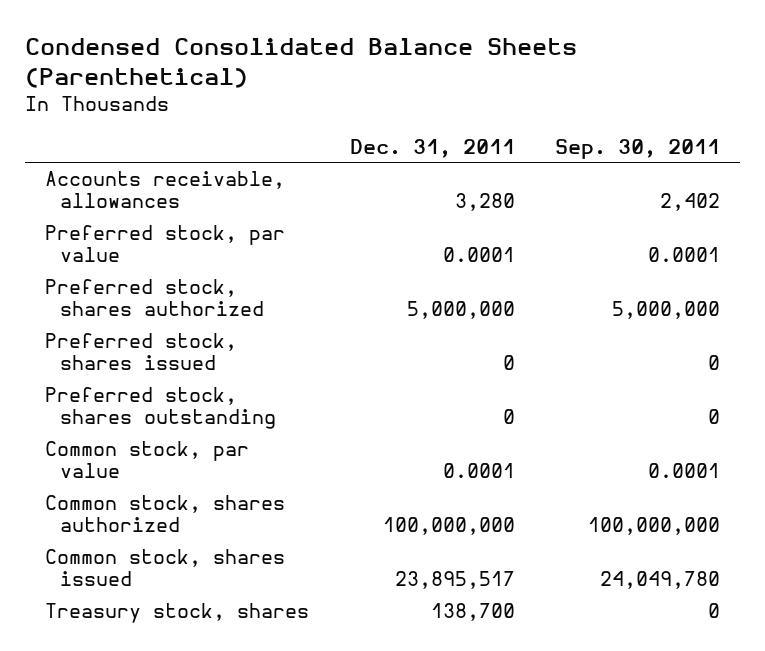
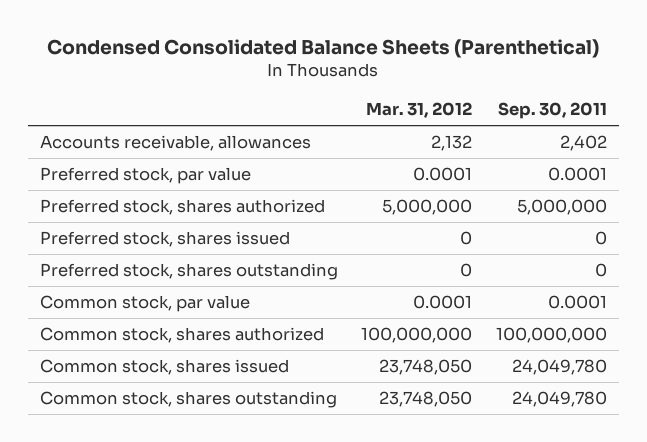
[349,138,515,158] Dec. 31, 2011 -> none
none -> [366,102,473,119] Mar. 31, 2012
[45,602,310,623] Treasury stock, shares -> none
none -> [39,391,337,409] Common stock, shares outstanding

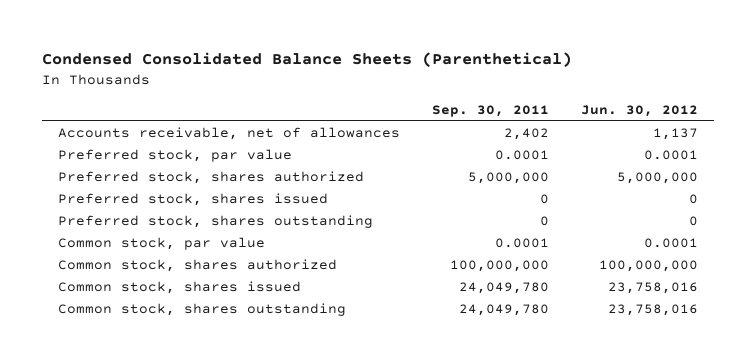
[366,102,473,119] Mar. 31, 2012 -> none
none -> [580,104,698,117] Jun. 30, 2012
[39,135,311,152] Accounts receivable, allowances -> [57,127,400,141] Accounts receivable, net of allowances

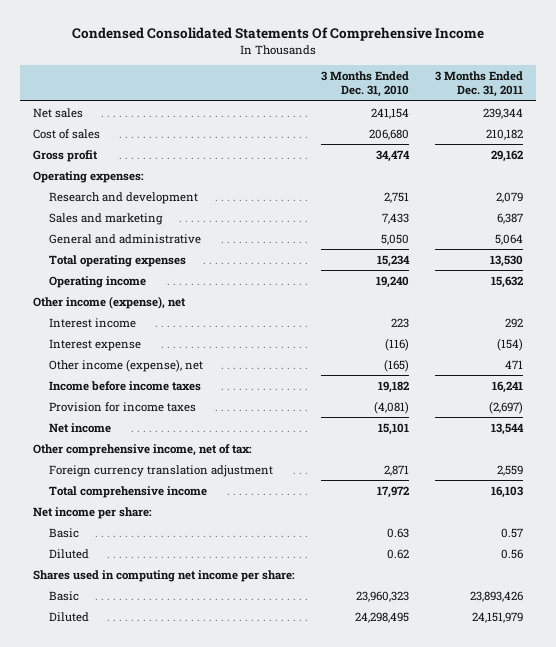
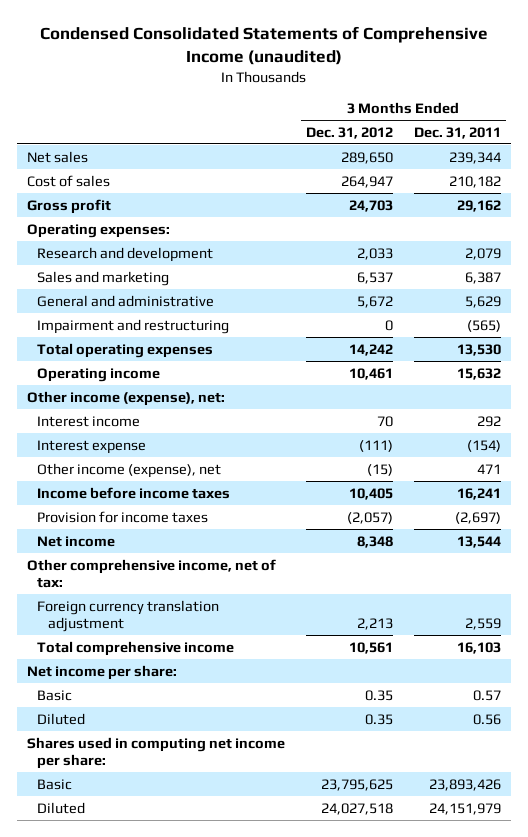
[72,27,485,42] Condensed Consolidated Statements Of Comprehensive Income -> [39,26,488,65] Condensed Consolidated Statements of Comprehensive Income (unaudited)
[321,70,410,98] 3 Months Ended Dec. 31, 2010 -> none
none -> [305,126,393,139] Dec. 31, 2012
[495,233,524,245] 5,064 -> [464,295,501,308] 5,629
none -> [37,318,230,334] Impairment and restructuring
[33,295,187,309] Other income (expense), net -> [26,390,225,406] Other income (expense), net:

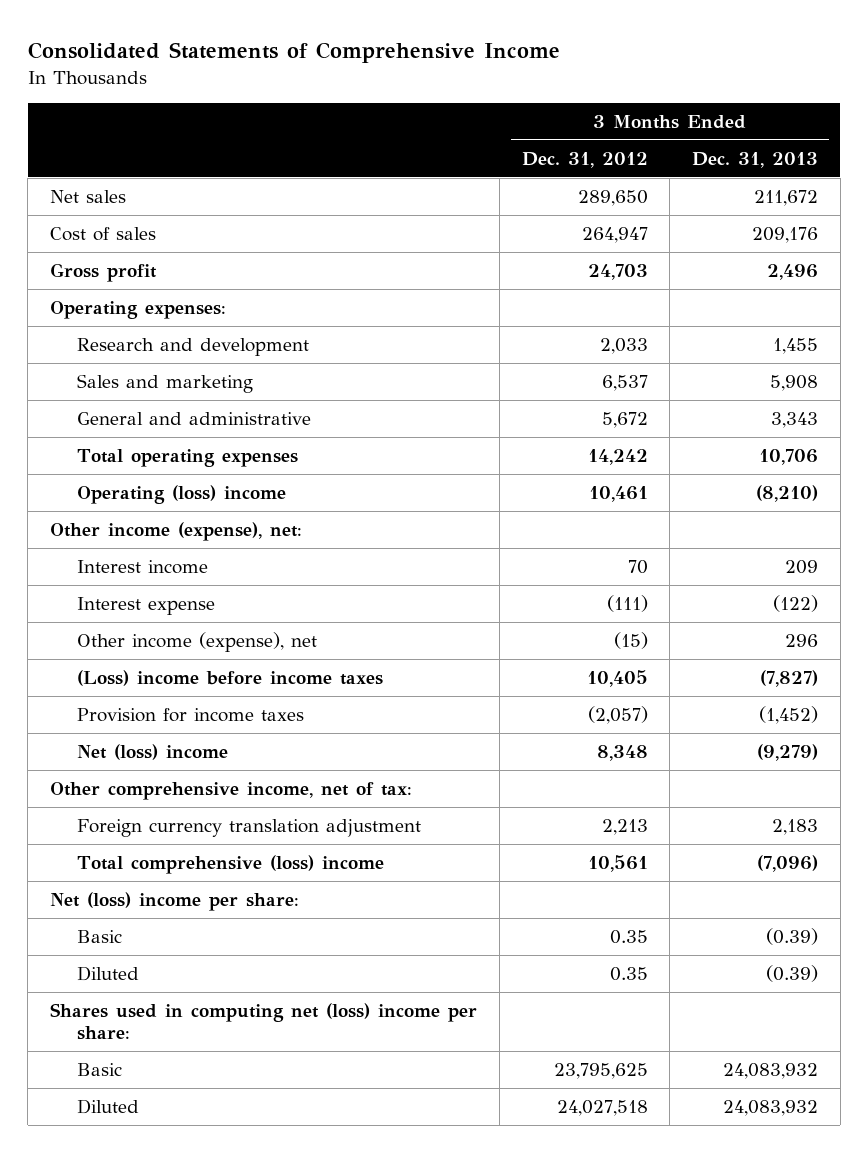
[39,26,488,65] Condensed Consolidated Statements of Comprehensive Income (unaudited) -> [27,41,560,63] Consolidated Statements of Comprehensive Income
[413,126,501,139] Dec. 31, 2011 -> none
none -> [692,151,819,168] Dec. 31, 2013
[37,318,230,334] Impairment and restructuring -> none
[37,367,161,382] Operating income -> [76,485,286,505] Operating (loss) income
[37,486,231,499] Income before income taxes -> [76,670,383,687] (Loss) income before income taxes
[37,535,116,547] Net income -> [76,744,228,761] Net (loss) income
[37,640,235,656] Total comprehensive income -> [76,855,384,875] Total comprehensive (loss) income
[26,664,177,680] Net income per share: -> [50,892,300,912] Net (loss) income per share:
[26,736,285,769] Shares used in computing net income per share: -> [50,1003,478,1041] Shares used in computing net (loss) income per share:

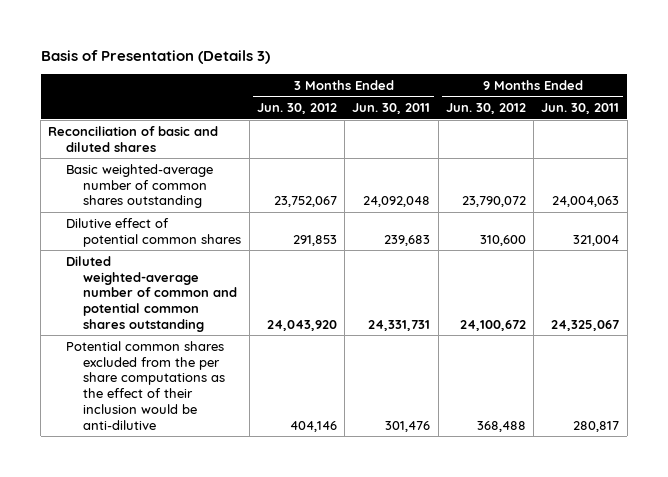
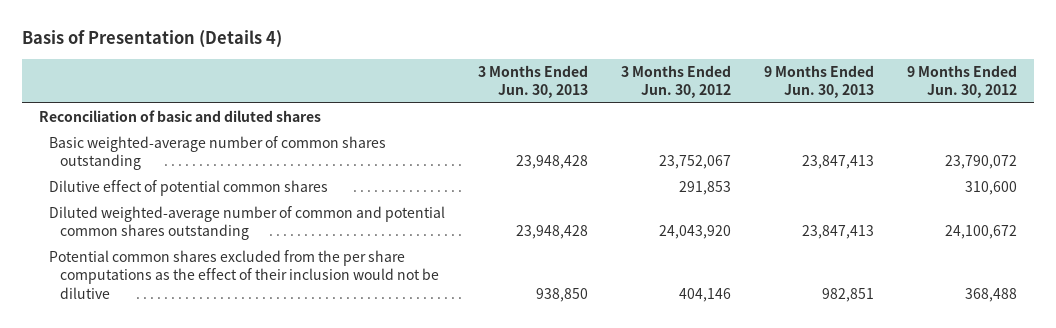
[40,50,270,65] Basis of Presentation (Details 3) -> [22,30,283,49] Basis of Presentation (Details 4)
[352,103,431,115] Jun. 30, 2011 -> none
[541,103,620,115] Jun. 30, 2011 -> none
none -> [478,64,589,98] 3 Months Ended Jun. 30, 2013
none -> [764,64,875,98] 9 Months Ended Jun. 30, 2013
[65,340,226,430] Potential common shares excluded from the per share computations as the effect of their inclusion would be anti-dilutive -> [49,250,439,299] Potential common shares excluded from the per share computations as the effect of their inclusion would not be dilutive

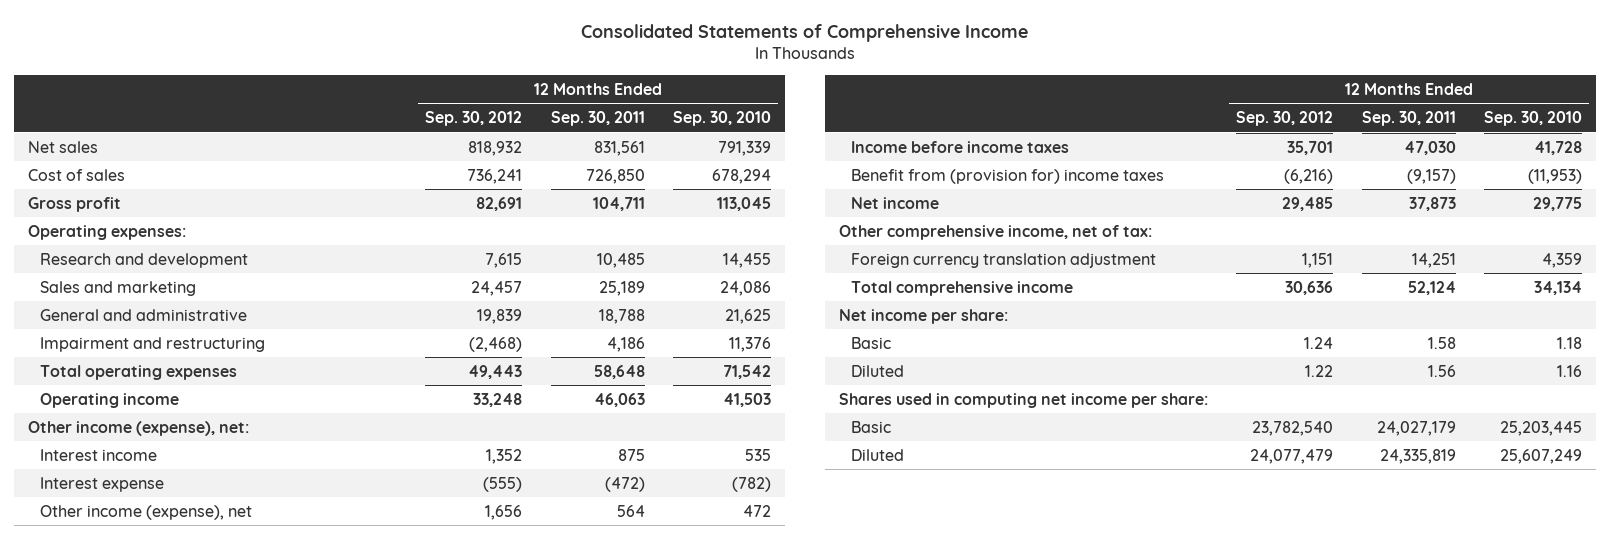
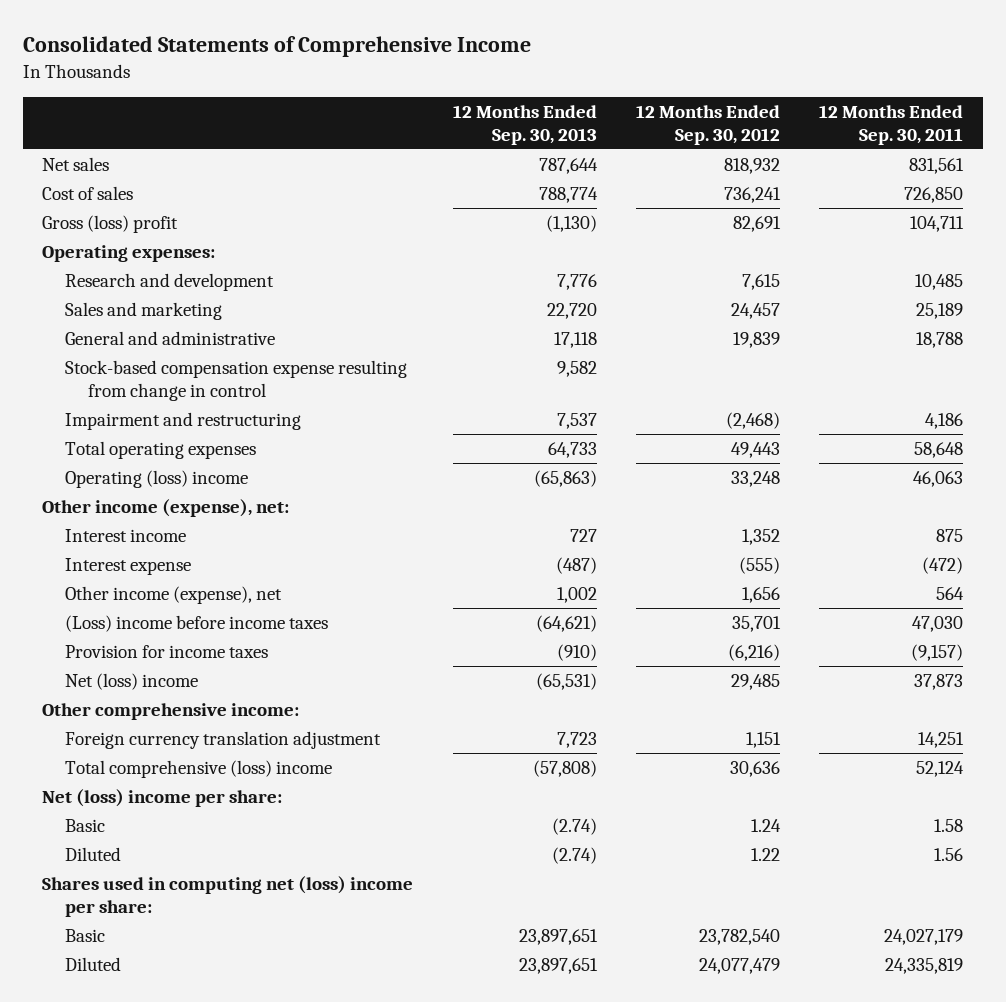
[673,111,772,127] Sep. 30, 2010 -> none
none -> [452,104,597,145] 12 Months Ended Sep. 30, 2013
[27,196,121,212] Gross profit -> [42,215,179,234] Gross (loss) profit
none -> [64,360,407,401] Stock-based compensation expense resulting from change in control
[40,392,180,408] Operating income -> [64,470,248,489] Operating (loss) income
[851,140,1070,153] Income before income taxes -> [64,615,328,633] (Loss) income before income taxes
[851,168,1165,184] Benefit from (provision for) income taxes -> [64,645,268,659] Provision for income taxes
[851,196,940,209] Net income -> [64,673,198,691] Net (loss) income
[838,224,1152,240] Other comprehensive income, net of tax: -> [42,703,300,721] Other comprehensive income:
[851,280,1074,296] Total comprehensive income -> [64,760,332,779] Total comprehensive (loss) income
[838,308,1008,324] Net income per share: -> [42,789,283,808] Net (loss) income per share:
[838,392,1208,408] Shares used in computing net income per share: -> [42,876,414,917] Shares used in computing net (loss) income per share:

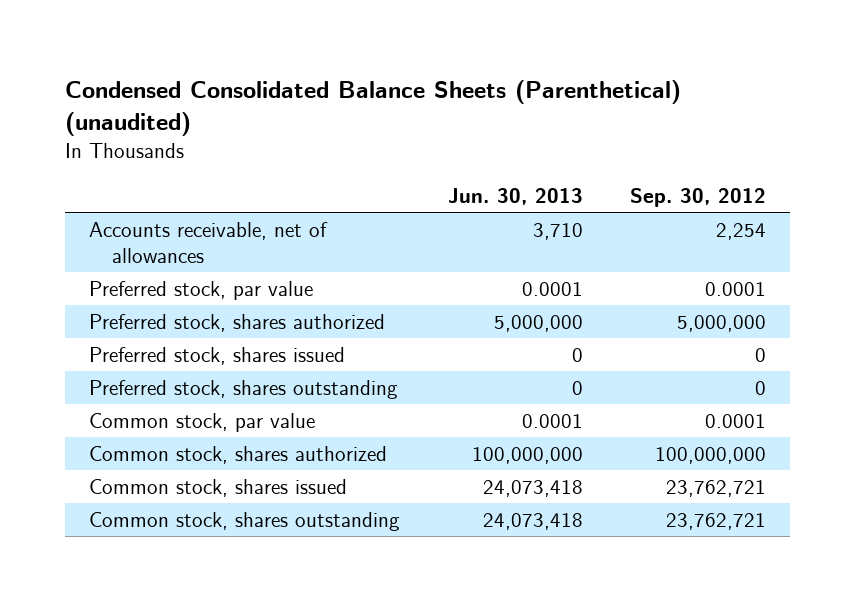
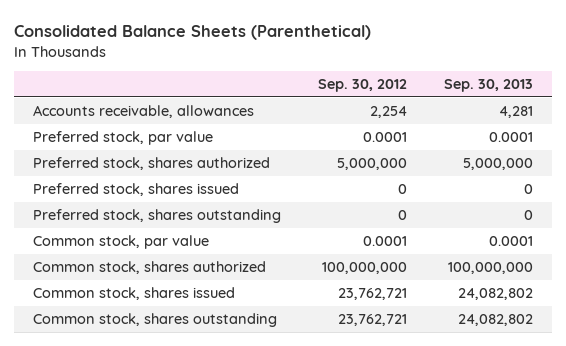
[65,79,682,137] Condensed Consolidated Balance Sheets (Parenthetical) (unaudited) -> [14,24,372,40] Consolidated Balance Sheets (Parenthetical)
[447,188,583,206] Jun. 30, 2013 -> none
none -> [444,79,534,93] Sep. 30, 2013
[88,221,328,263] Accounts receivable, net of allowances -> [32,104,254,118] Accounts receivable, allowances

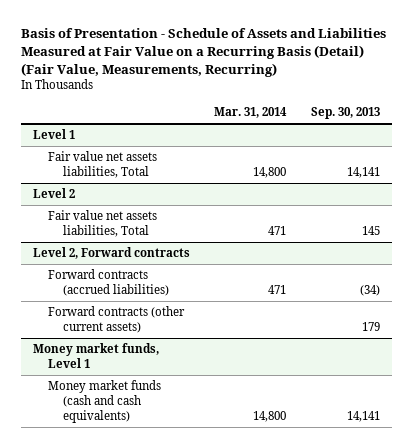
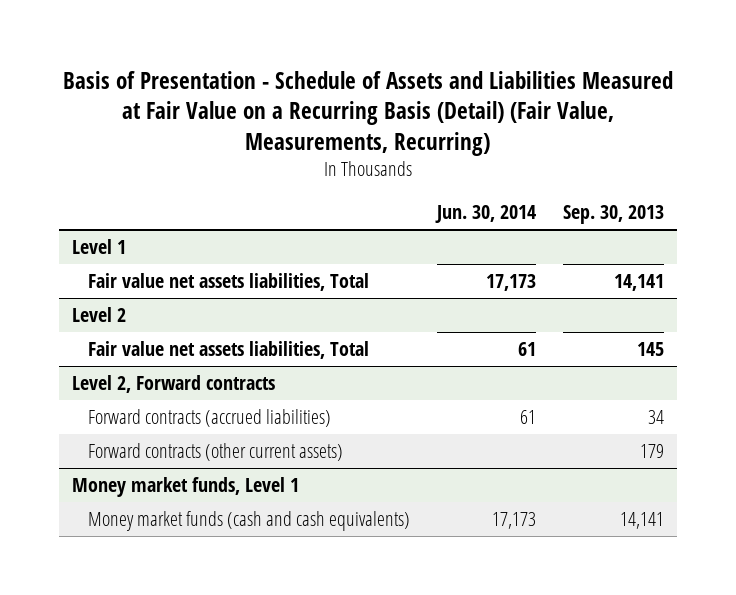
[214,106,288,118] Mar. 31, 2014 -> none
none -> [435,205,537,224] Jun. 30, 2014
[359,284,380,296] (34) -> [647,409,664,424] 34

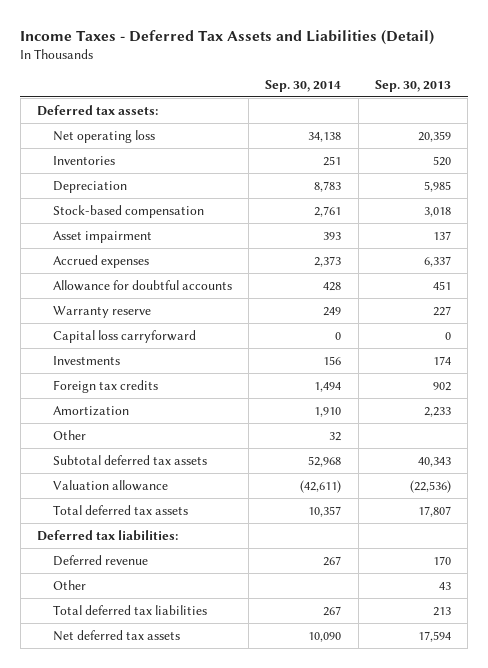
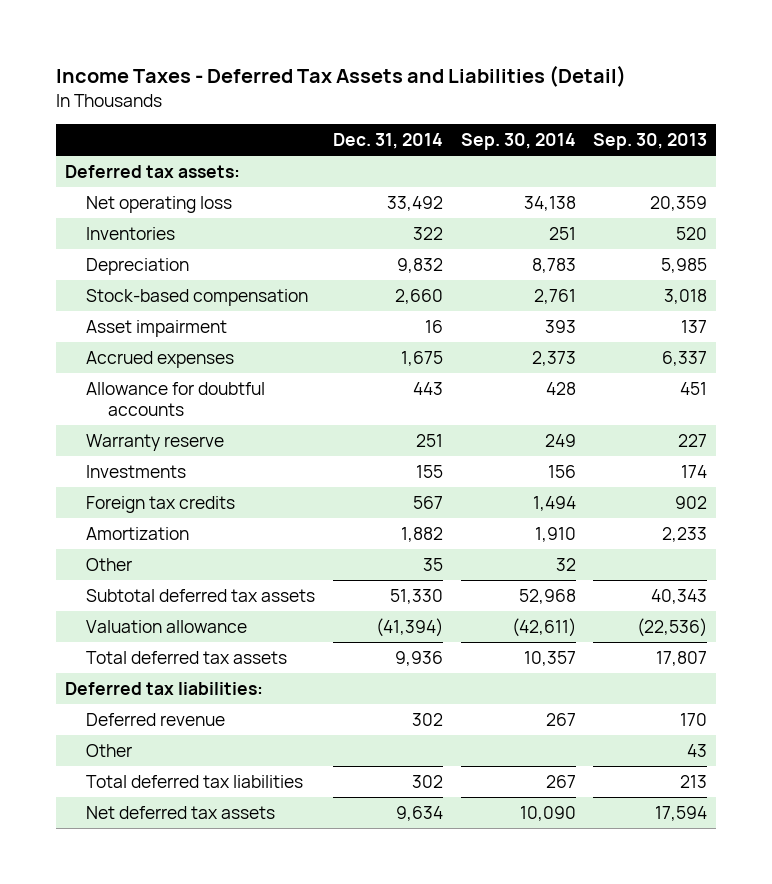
none -> [332,132,443,149] Dec. 31, 2014
[52,329,196,343] Capital loss carryforward -> none

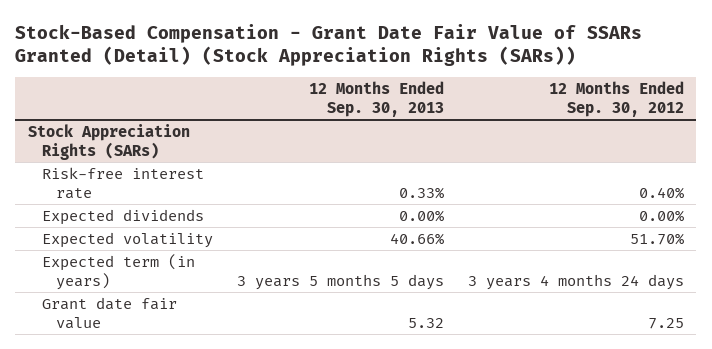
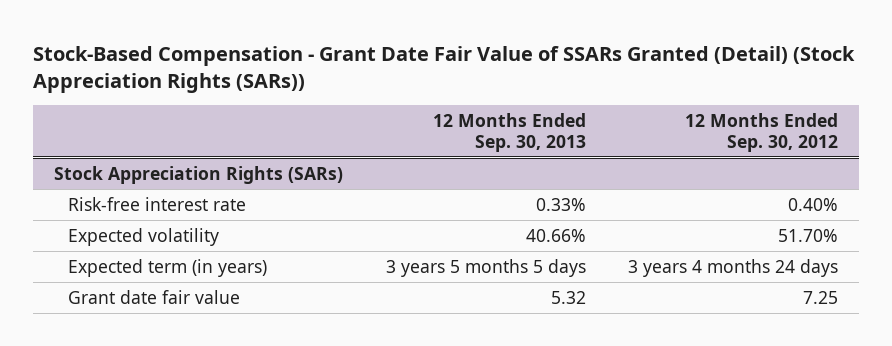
[42,208,205,225] Expected dividends -> none

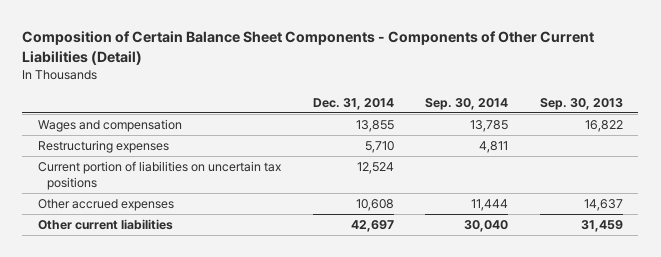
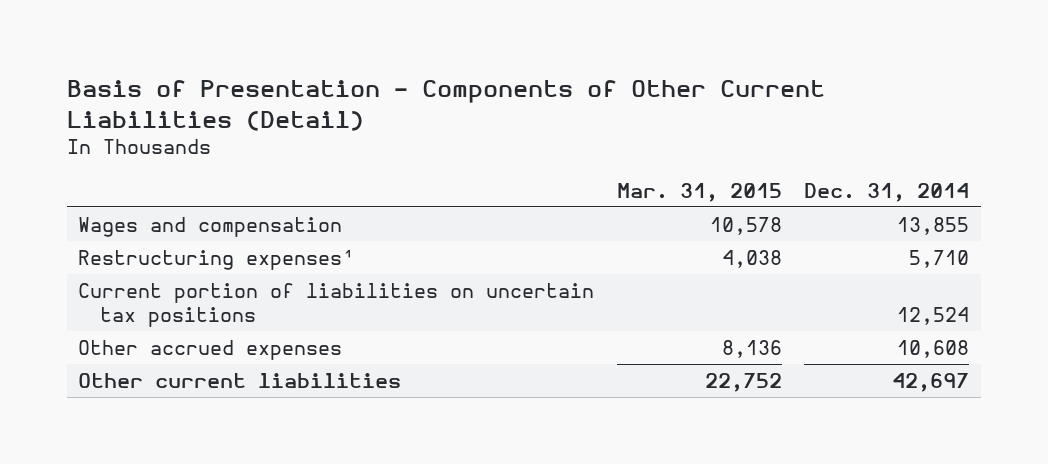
[22,31,595,65] Composition of Certain Balance Sheet Components - Components of Other Current Liabilities (Detail) -> [67,80,826,131] Basis of Presentation - Components of Other Current Liabilities (Detail)
[425,97,509,110] Sep. 30, 2014 -> none
[539,97,623,110] Sep. 30, 2013 -> none
none -> [616,182,782,202] Mar. 31, 2015
[38,140,170,154] Restructuring expenses -> [78,250,355,271] Restructuring expenses¹

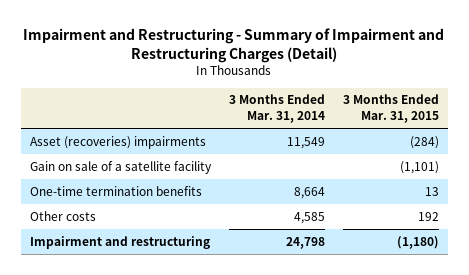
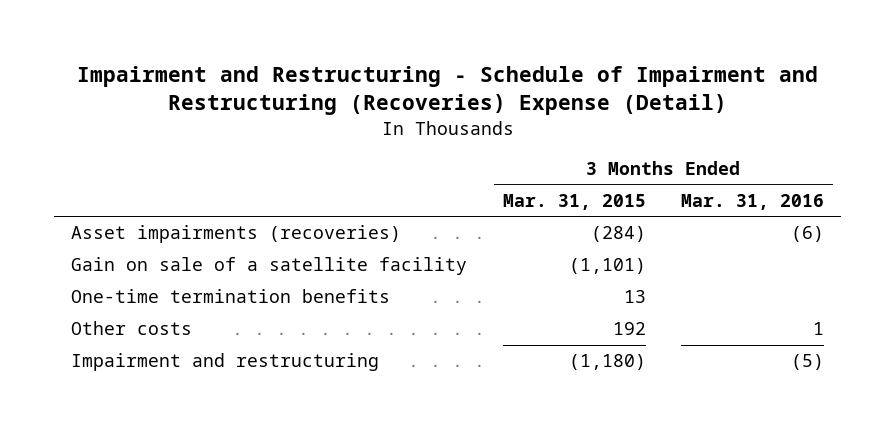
[23,28,445,63] Impairment and Restructuring - Summary of Impairment and Restructuring Charges (Detail) -> [76,65,818,116] Impairment and Restructuring - Schedule of Impairment and Restructuring (Recoveries) Expense (Detail)
[228,94,325,123] 3 Months Ended Mar. 31, 2014 -> none
none -> [680,193,824,210] Mar. 31, 2016
[30,135,207,149] Asset (recoveries) impairments -> [71,225,402,244] Asset impairments (recoveries)

